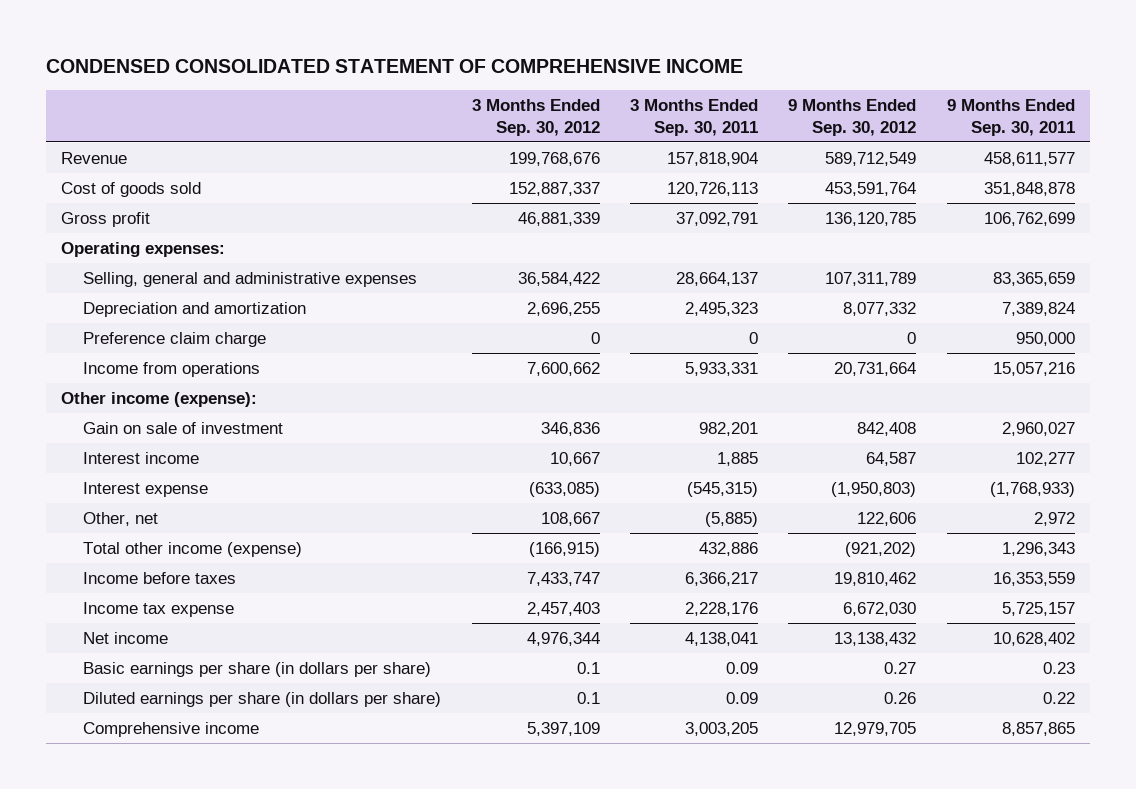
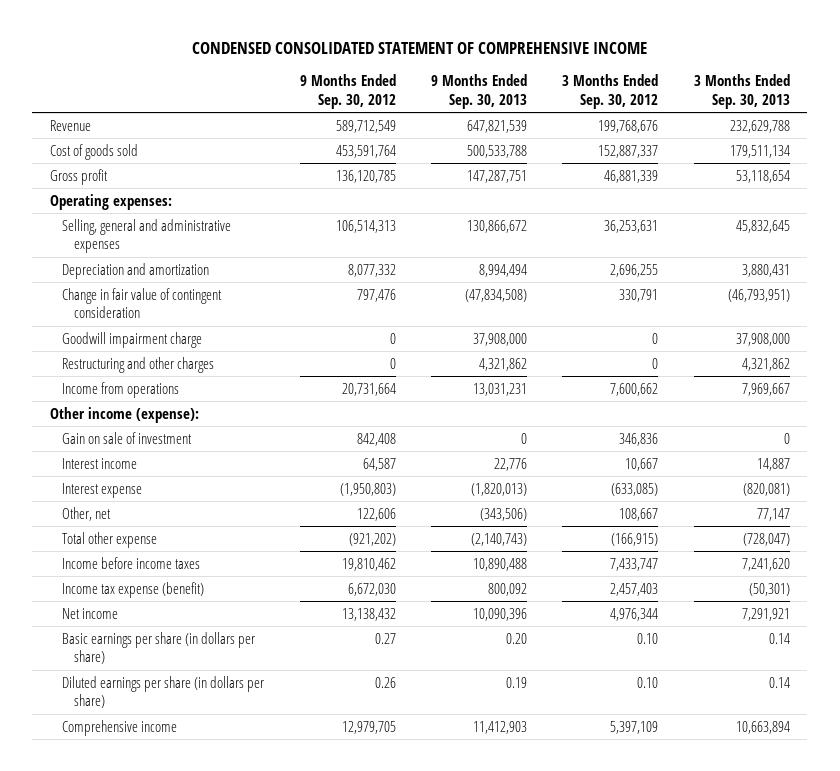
[630,98,759,136] 3 Months Ended Sep. 30, 2011 -> none
[946,98,1075,136] 9 Months Ended Sep. 30, 2011 -> none
none -> [430,74,527,109] 9 Months Ended Sep. 30, 2013
none -> [693,74,790,109] 3 Months Ended Sep. 30, 2013
[517,272,600,287] 36,584,422 -> [604,219,659,233] 36,253,631
[825,272,917,287] 107,311,789 -> [335,219,396,233] 106,514,313
[83,332,267,348] Preference claim charge -> none
none -> [62,287,223,319] Change in fair value of contingent consideration
none -> [62,331,203,348] Goodwill impairment charge
none -> [62,356,215,373] Restructuring and other charges
[83,542,303,558] Total other income (expense) -> [62,531,158,548] Total other expense
[83,572,237,585] Income before taxes -> [62,556,201,569] Income before income taxes
[83,602,235,618] Income tax expense -> [62,581,205,598] Income tax expense (benefit)
[576,662,600,675] 0.1 -> [637,632,659,644] 0.10
[576,692,600,705] 0.1 -> [637,676,659,688] 0.10

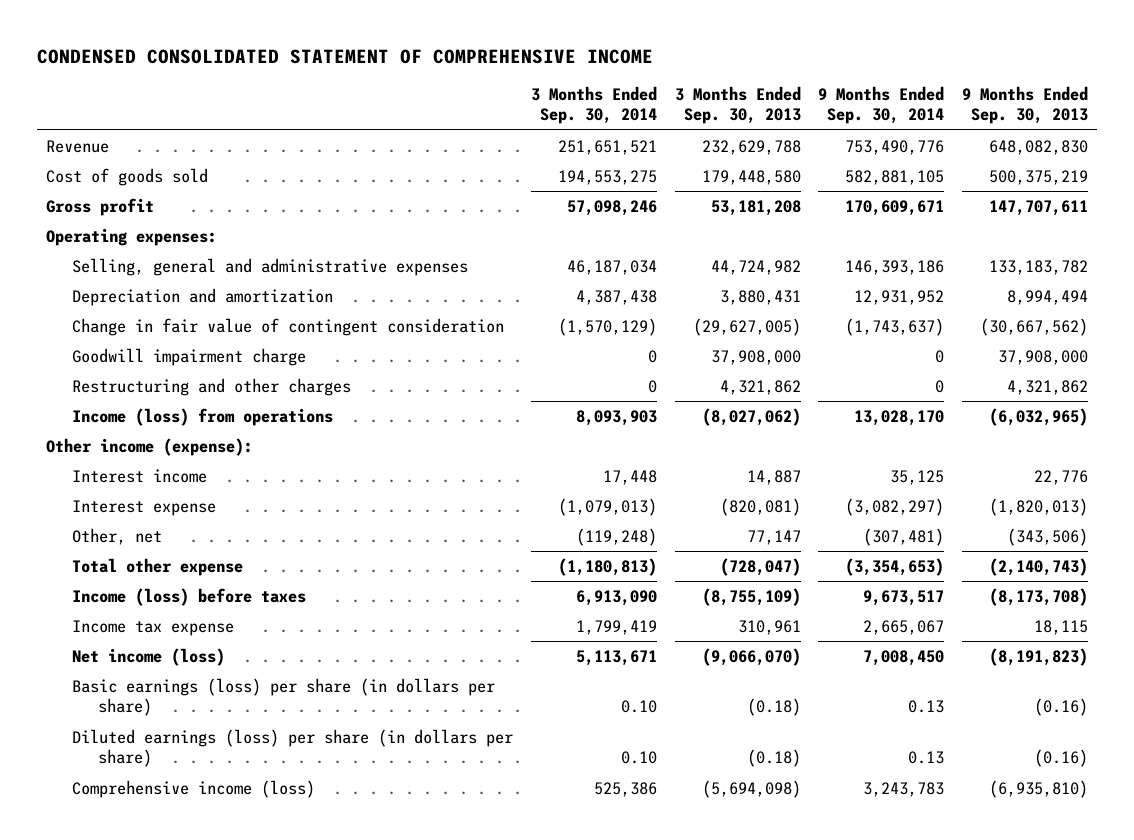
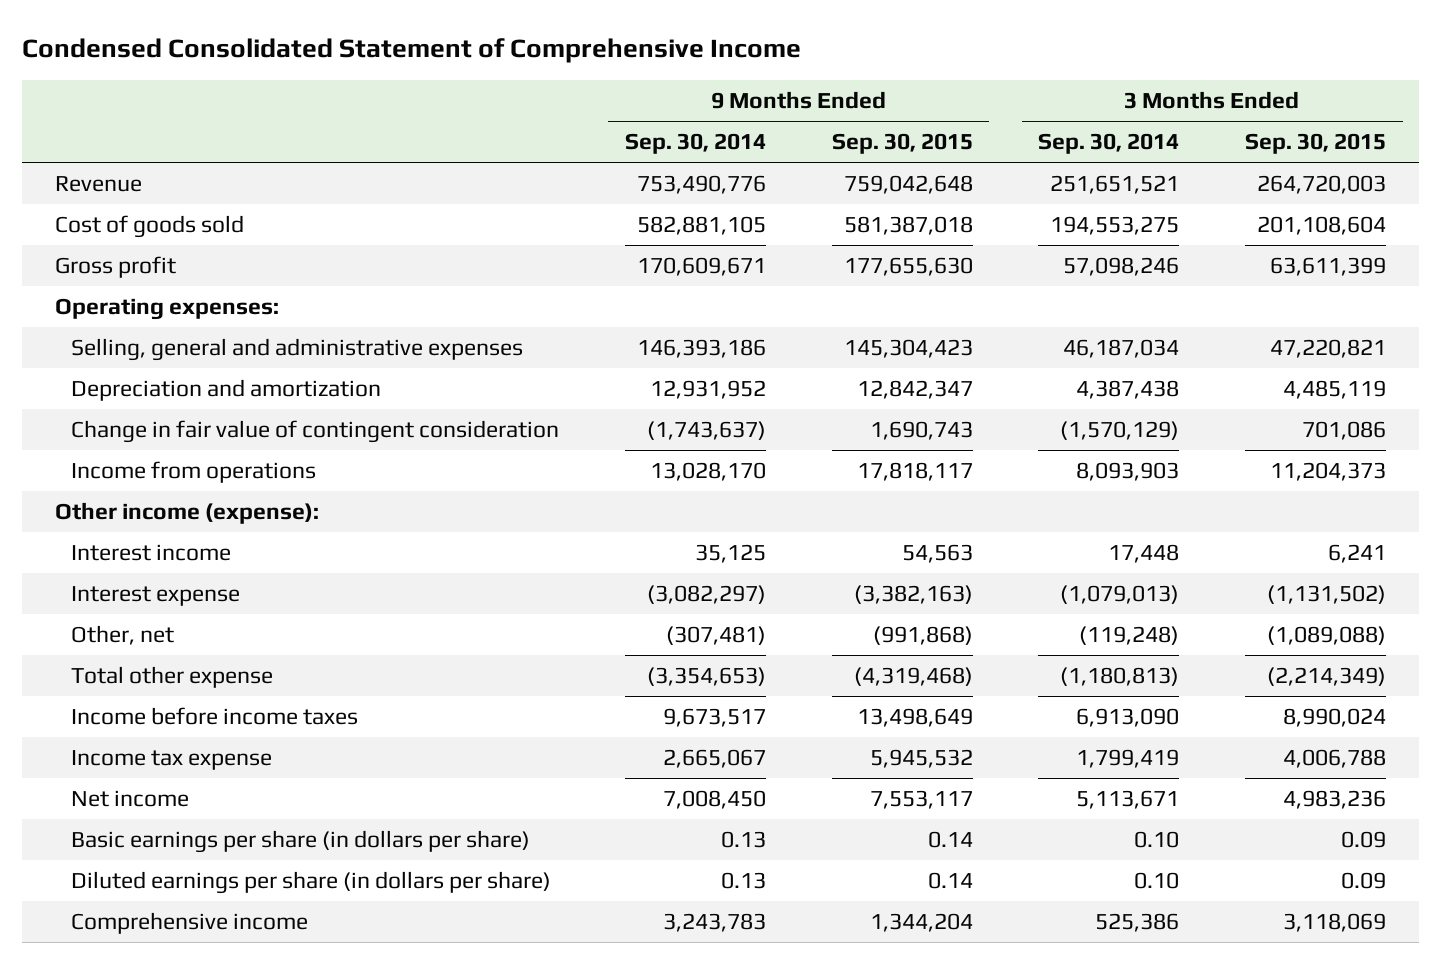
[37,48,654,64] CONDENSED CONSOLIDATED STATEMENT OF COMPREHENSIVE INCOME -> [21,38,801,64] Condensed Consolidated Statement of Comprehensive Income
[674,86,801,125] 3 Months Ended Sep. 30, 2013 -> none
[961,86,1088,125] 9 Months Ended Sep. 30, 2013 -> none
none -> [831,133,973,155] Sep. 30, 2015
none -> [1245,133,1387,155] Sep. 30, 2015
[72,347,307,366] Goodwill impairment charge -> none
[72,377,352,396] Restructuring and other charges -> none
[72,407,334,426] Income (loss) from operations -> [70,460,316,483] Income from operations
[72,587,307,606] Income (loss) before taxes -> [70,706,358,725] Income before income taxes
[72,647,226,666] Net income (loss) -> [70,789,189,807] Net income
[72,677,496,717] Basic earnings (loss) per share (in dollars per share) -> [70,829,530,853] Basic earnings per share (in dollars per share)
[72,728,514,768] Diluted earnings (loss) per share (in dollars per share) -> [70,870,551,894] Diluted earnings per share (in dollars per share)
[72,779,316,798] Comprehensive income (loss) -> [70,911,308,934] Comprehensive income

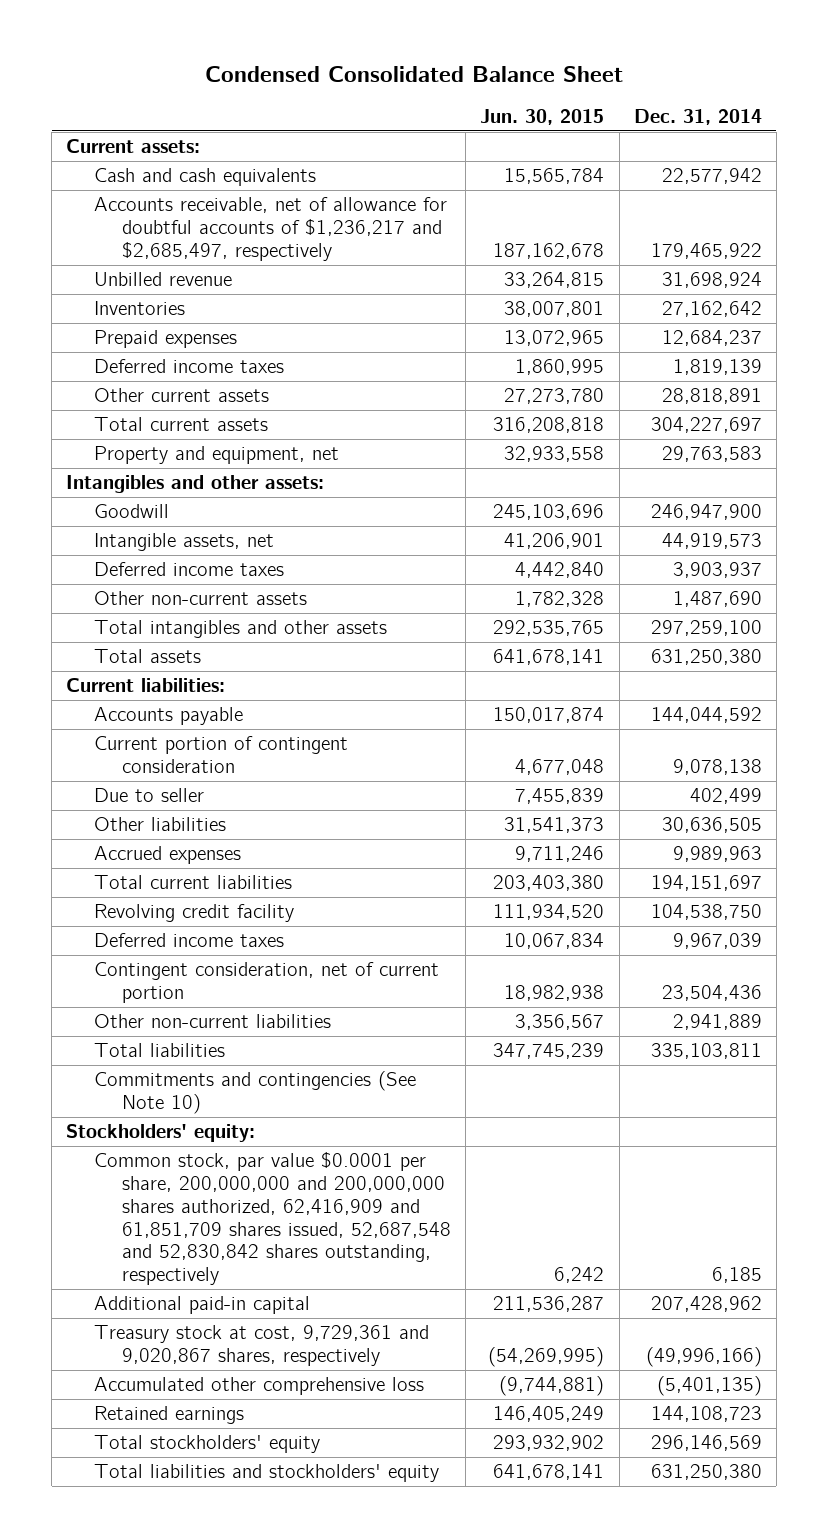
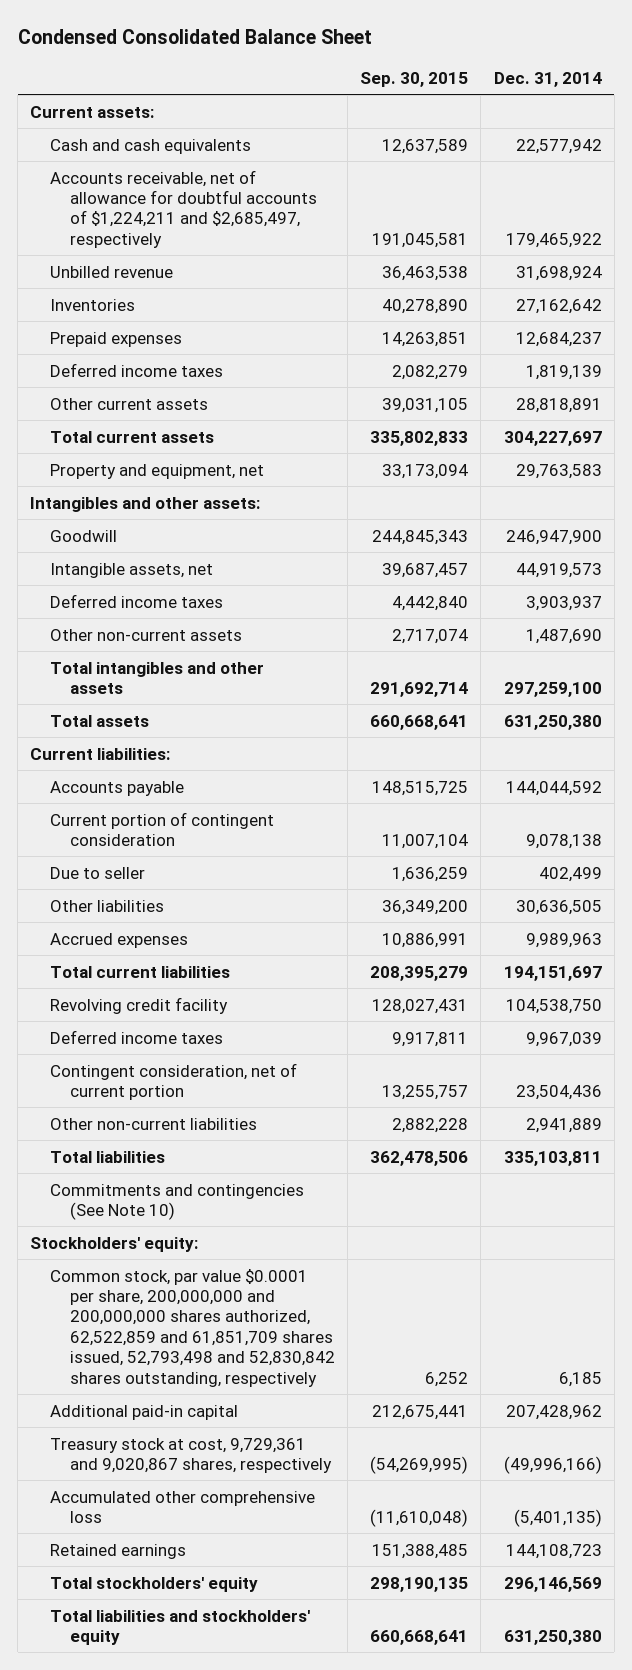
[480,108,605,125] Jun. 30, 2015 -> none
none -> [360,71,469,87] Sep. 30, 2015
[94,197,448,261] Accounts receivable, net of allowance for doubtful accounts of $1,236,217 and $2,685,497, respectively -> [50,169,318,248] Accounts receivable, net of allowance for doubtful accounts of $1,224,211 and $2,685,497, respectively
[94,1152,452,1286] Common stock, par value $0.0001 per share, 200,000,000 and 200,000,000 shares authorized, 62,416,909 and 61,851,709 shares issued, 52,687,548 and 52,830,842 shares outstanding, respectively -> [50,1268,336,1387] Common stock, par value $0.0001 per share, 200,000,000 and 200,000,000 shares authorized, 62,522,859 and 61,851,709 shares issued, 52,793,498 and 52,830,842 shares outstanding, respectively

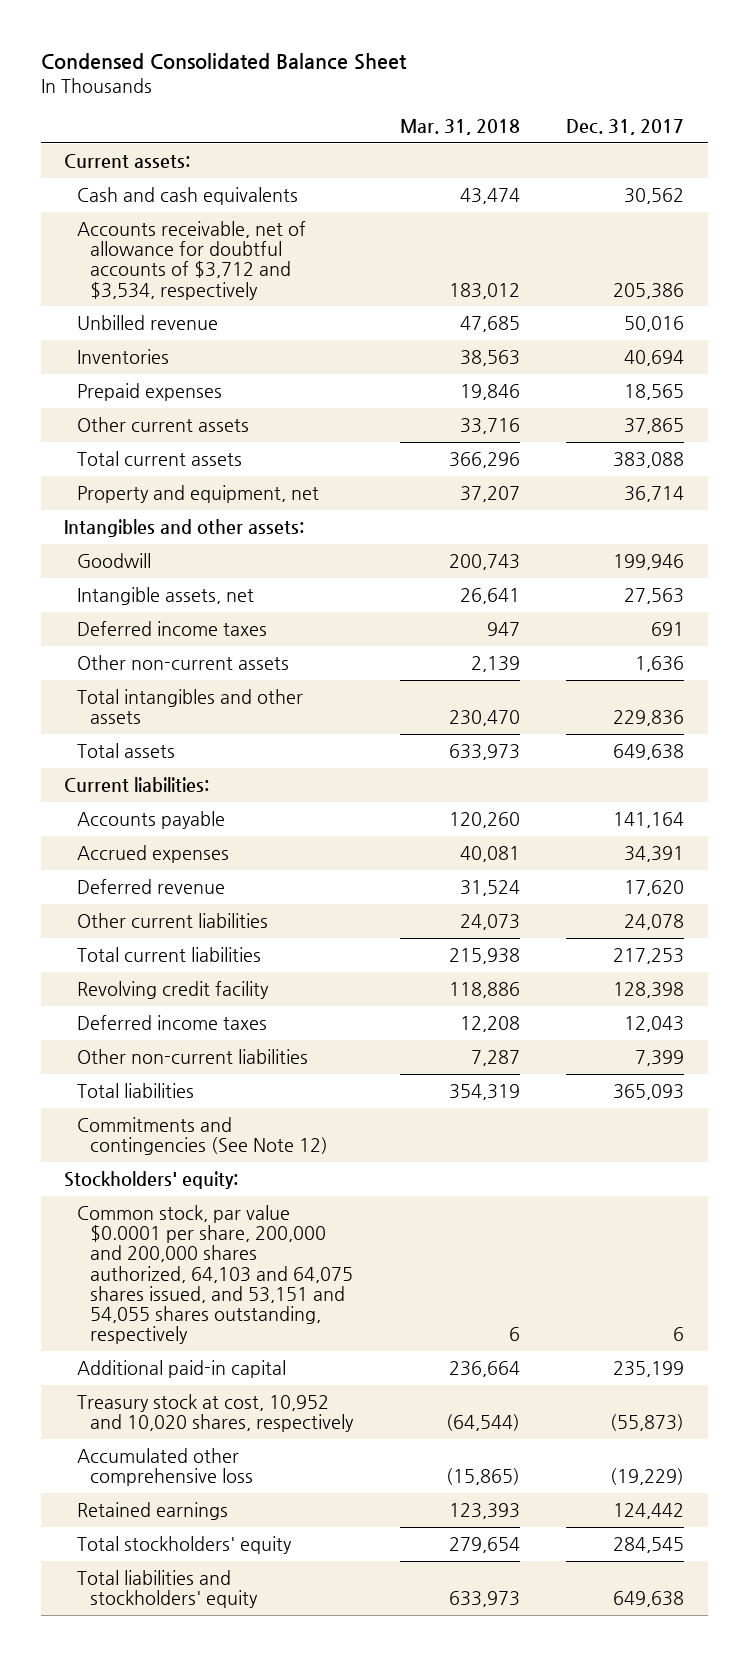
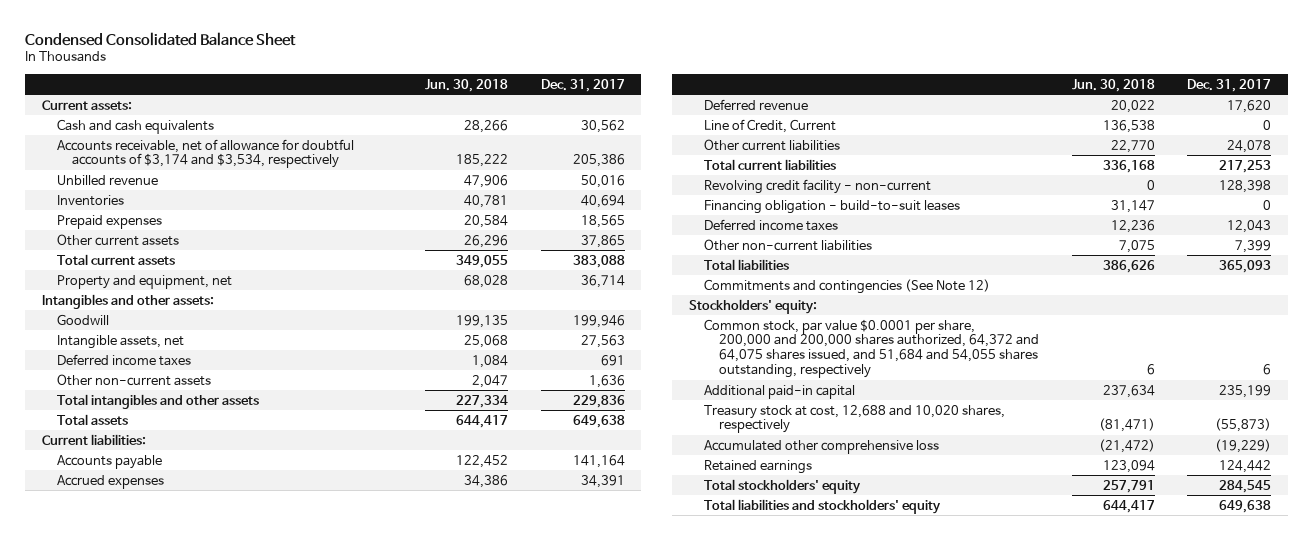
[399,119,520,136] Mar. 31, 2018 -> none
none -> [424,78,508,92] Jun. 30, 2018
[77,220,307,300] Accounts receivable, net of allowance for doubtful accounts of $3,712 and $3,534, respectively -> [56,138,354,169] Accounts receivable, net of allowance for doubtful accounts of $3,174 and $3,534, respectively
none -> [703,118,836,133] Line of Credit, Current
[77,980,270,999] Revolving credit facility -> [703,178,931,194] Revolving credit facility - non-current
none -> [703,199,960,214] Financing obligation - build-to-suit leases
[77,1204,354,1345] Common stock, par value $0.0001 per share, 200,000 and 200,000 shares authorized, 64,103 and 64,075 shares issued, and 53,151 and 54,055 shares outstanding, respectively -> [703,318,1039,378] Common stock, par value $0.0001 per share, 200,000 and 200,000 shares authorized, 64,372 and 64,075 shares issued, and 51,684 and 54,055 shares outstanding, respectively
[77,1393,355,1433] Treasury stock at cost, 10,952 and 10,020 shares, respectively -> [703,404,1005,434] Treasury stock at cost, 12,688 and 10,020 shares, respectively

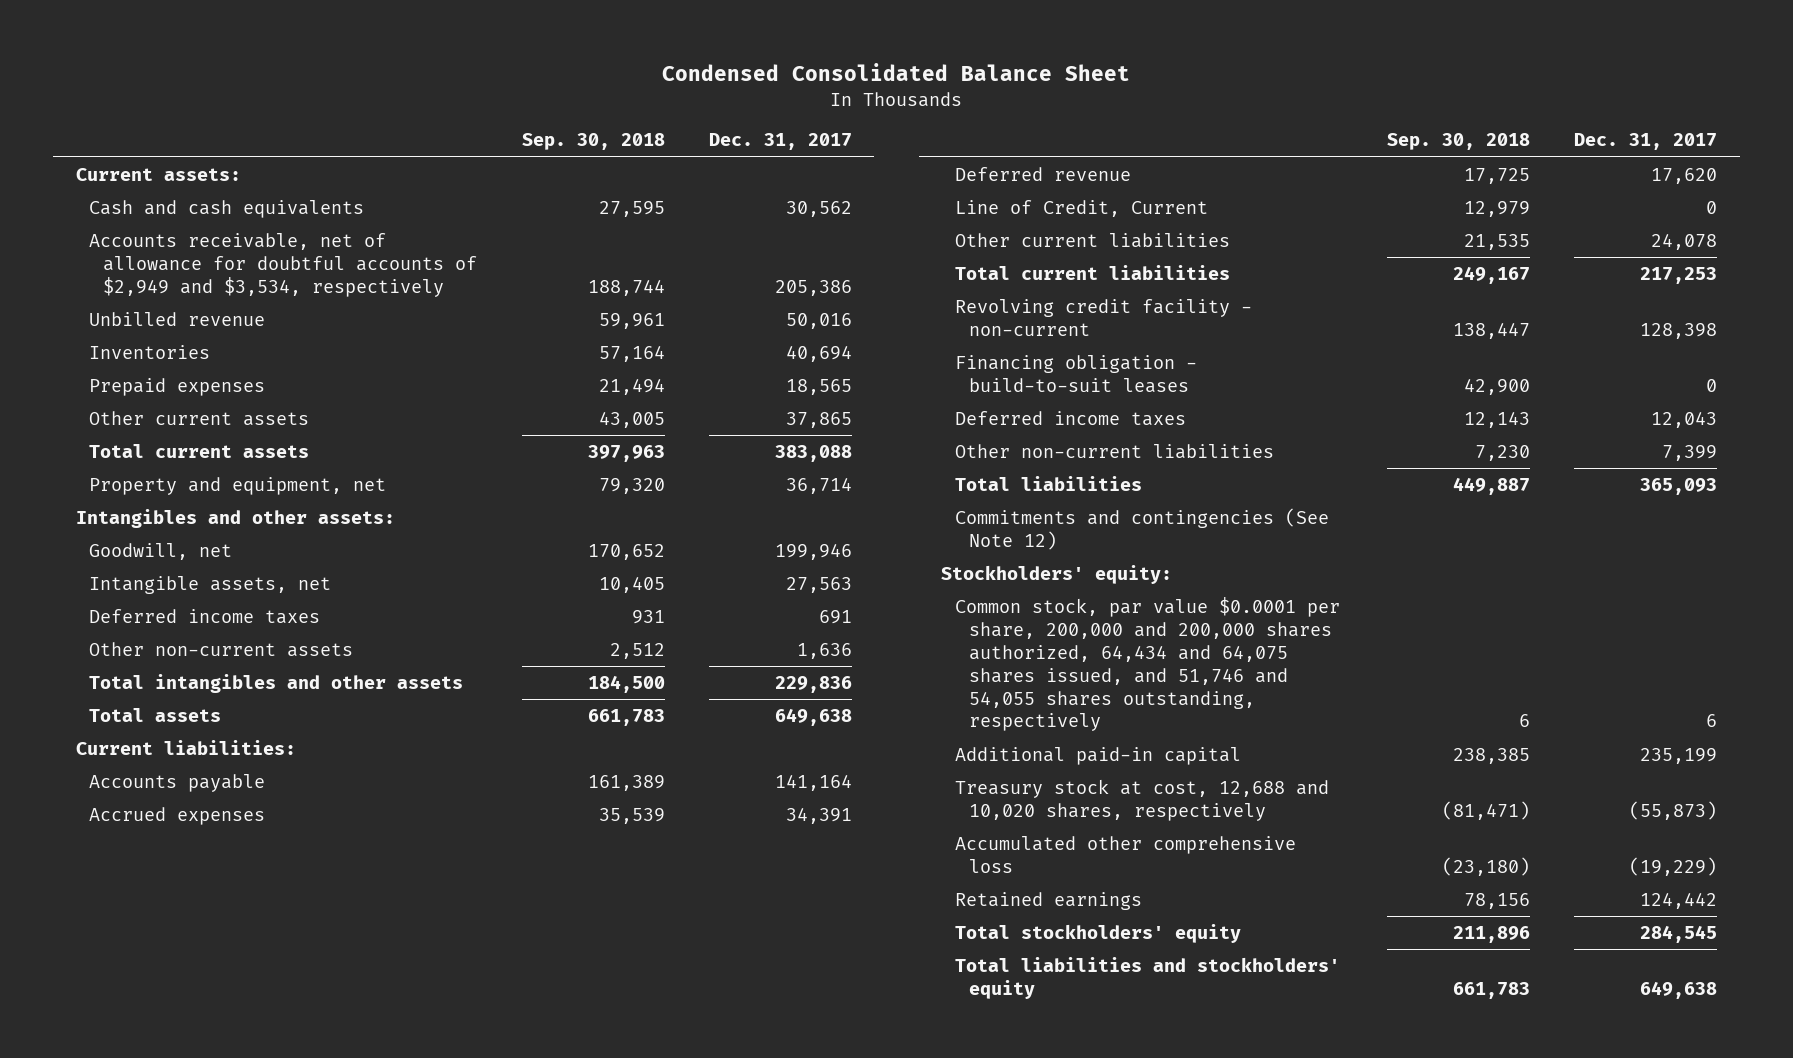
[424,78,508,92] Jun. 30, 2018 -> none
none -> [521,133,665,151] Sep. 30, 2018
[56,138,354,169] Accounts receivable, net of allowance for doubtful accounts of $3,174 and $3,534, respectively -> [89,232,478,297] Accounts receivable, net of allowance for doubtful accounts of $2,949 and $3,534, respectively
[56,313,109,325] Goodwill -> [89,542,233,560] Goodwill, net
[703,318,1039,378] Common stock, par value $0.0001 per share, 200,000 and 200,000 shares authorized, 64,372 and 64,075 shares issued, and 51,684 and 54,055 shares outstanding, respectively -> [954,596,1340,732] Common stock, par value $0.0001 per share, 200,000 and 200,000 shares authorized, 64,434 and 64,075 shares issued, and 51,746 and 54,055 shares outstanding, respectively

